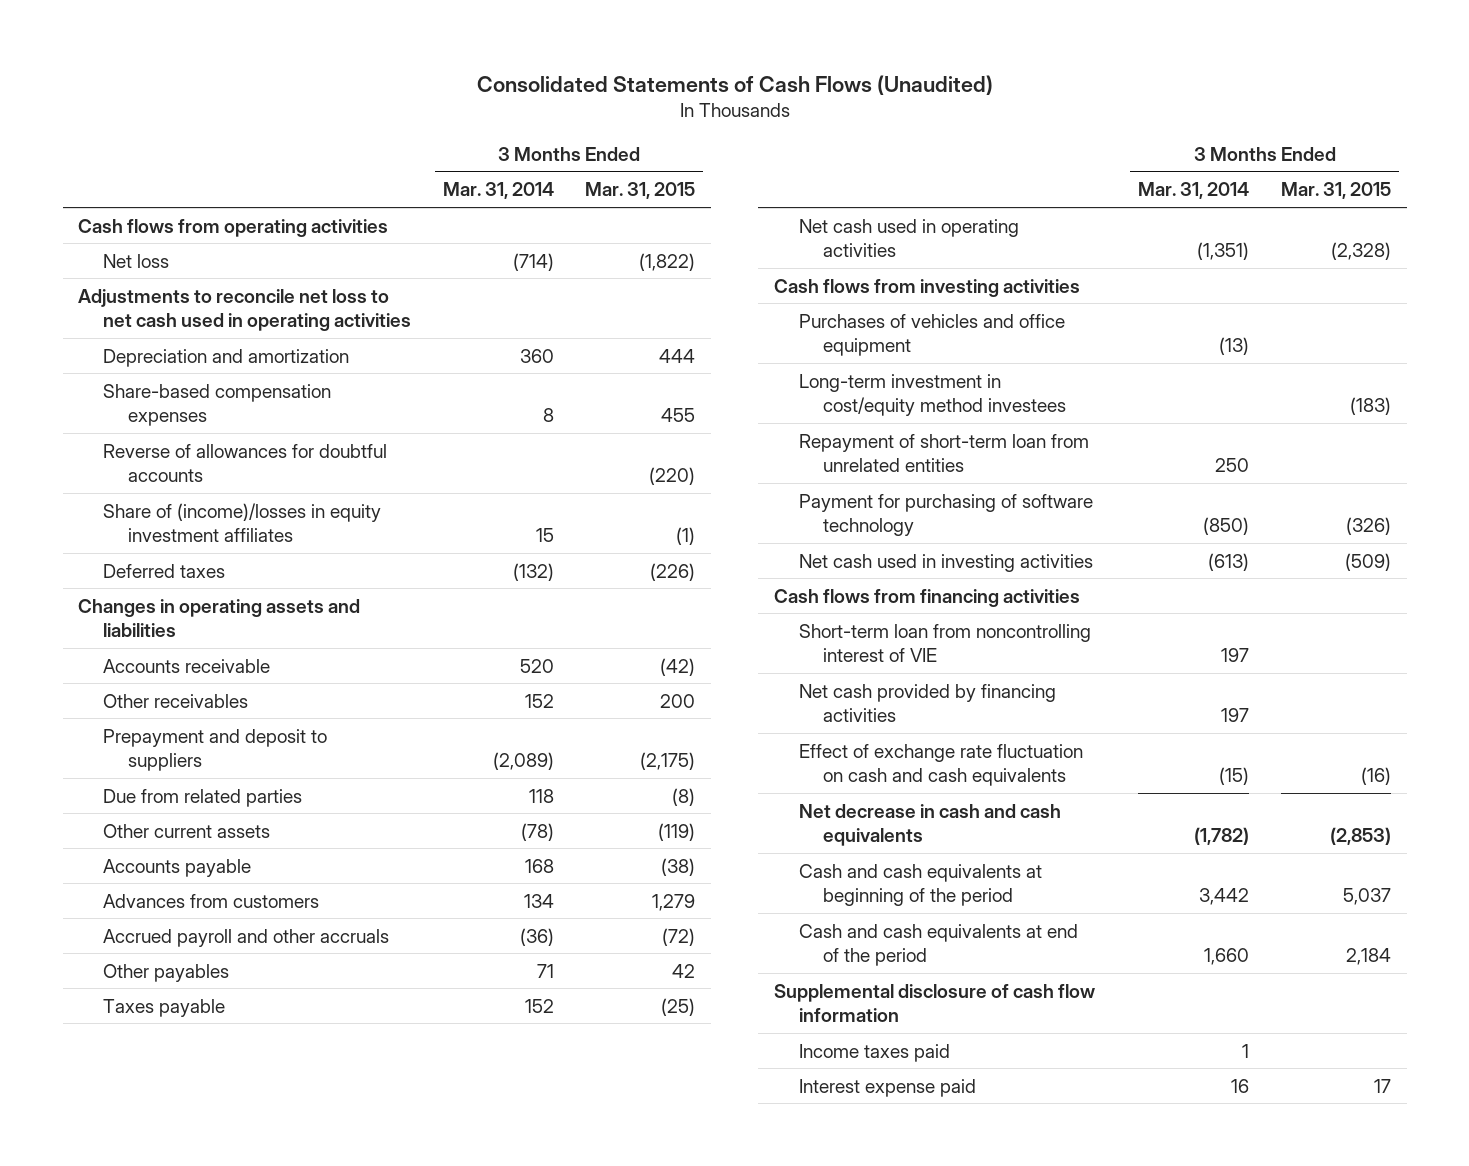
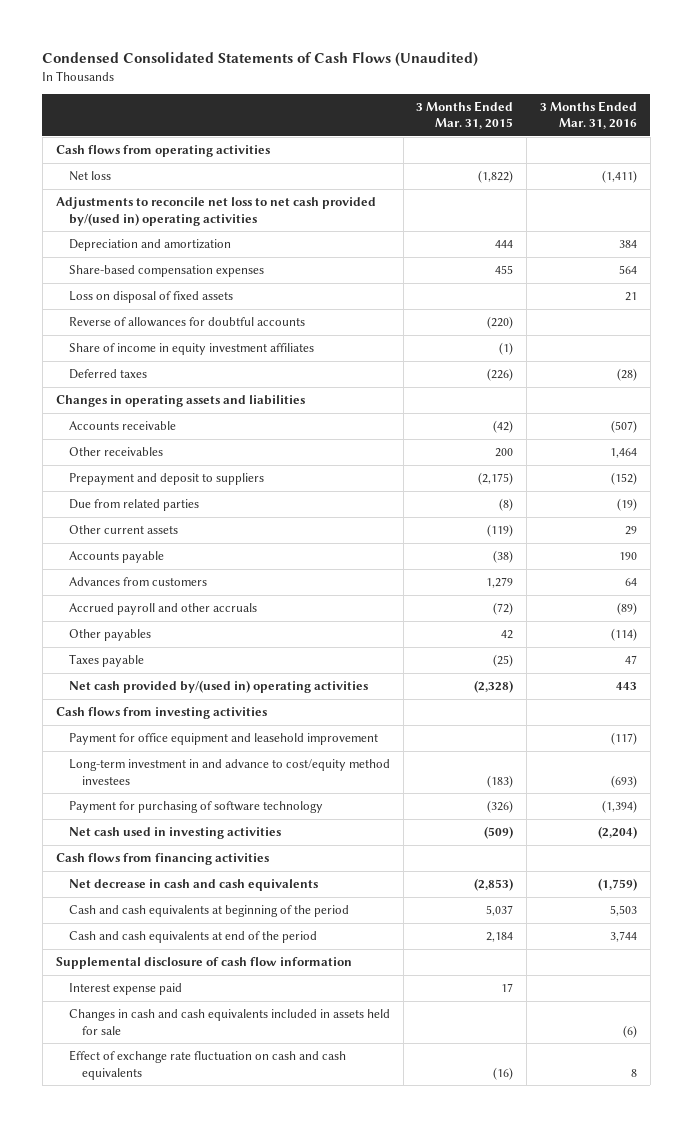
[476,74,993,95] Consolidated Statements of Cash Flows (Unaudited) -> [42,51,479,67] Condensed Consolidated Statements of Cash Flows (Unaudited)
[442,182,554,200] Mar. 31, 2014 -> none
none -> [539,100,637,130] 3 Months Ended Mar. 31, 2016
[78,288,412,331] Adjustments to reconcile net loss to net cash used in operating activities -> [55,197,376,226] Adjustments to reconcile net loss to net cash provided by/(used in) operating activities
none -> [68,291,233,304] Loss on disposal of fixed assets
[103,502,382,542] Share of (income)/losses in equity investment affiliates -> [68,343,314,356] Share of income in equity investment affiliates
[798,218,1019,257] Net cash used in operating activities -> [68,680,368,694] Net cash provided by/(used in) operating activities
[798,433,1089,472] Repayment of short-term loan from unrelated entities -> none
[798,313,1065,356] Purchases of vehicles and office equipment -> [68,733,378,746] Payment for office equipment and leasehold improvement
[798,373,1067,416] Long-term investment in cost/equity method investees -> [68,759,390,785] Long-term investment in and advance to cost/equity method investees
[798,623,1091,662] Short-term loan from noncontrolling interest of VIE -> none
[798,683,1056,722] Net cash provided by financing activities -> none
[798,1043,950,1062] Income taxes paid -> none
none -> [68,1009,390,1035] Changes in cash and cash equivalents included in assets held for sale
[798,743,1083,786] Effect of exchange rate fluctuation on cash and cash equivalents -> [68,1050,346,1080] Effect of exchange rate fluctuation on cash and cash equivalents

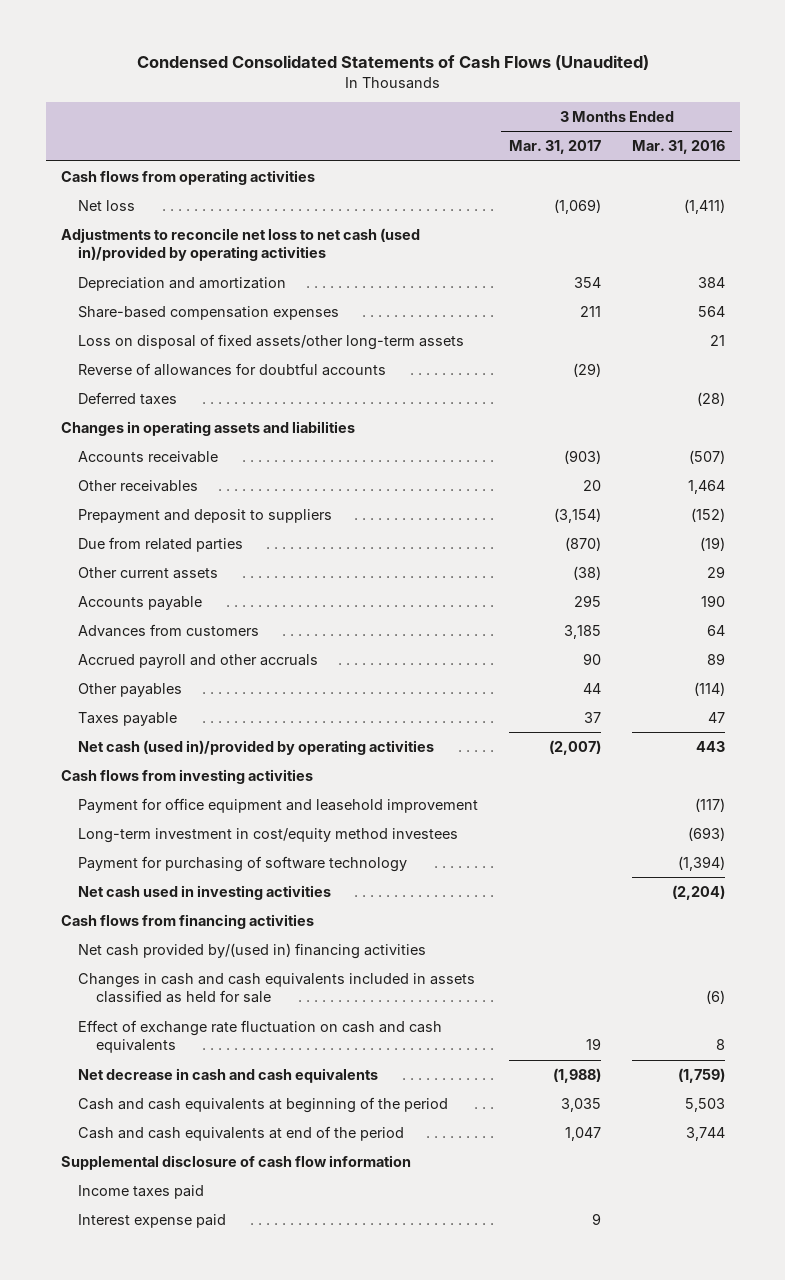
[416,100,514,130] 3 Months Ended Mar. 31, 2015 -> none
none -> [508,140,601,155] Mar. 31, 2017
[55,197,376,226] Adjustments to reconcile net loss to net cash provided by/(used in) operating activities -> [60,227,420,262] Adjustments to reconcile net loss to net cash (used in)/provided by operating activities
[68,291,233,304] Loss on disposal of fixed assets -> [78,333,465,350] Loss on disposal of fixed assets/other long-term assets
[68,343,314,356] Share of income in equity investment affiliates -> none
[616,602,637,616] (89) -> [706,652,725,665] 89
[68,680,368,694] Net cash provided by/(used in) operating activities -> [78,739,435,755] Net cash (used in)/provided by operating activities
[68,759,390,785] Long-term investment in and advance to cost/equity method investees -> [78,827,459,843] Long-term investment in cost/equity method investees
none -> [78,942,427,959] Net cash provided by/(used in) financing activities
none -> [78,972,476,1004] Changes in cash and cash equivalents included in assets classified as held for sale
[68,1050,346,1080] Effect of exchange rate fluctuation on cash and cash equivalents -> [78,1019,443,1054] Effect of exchange rate fluctuation on cash and cash equivalents
none -> [78,1184,205,1199] Income taxes paid
[68,1009,390,1035] Changes in cash and cash equivalents included in assets held for sale -> none

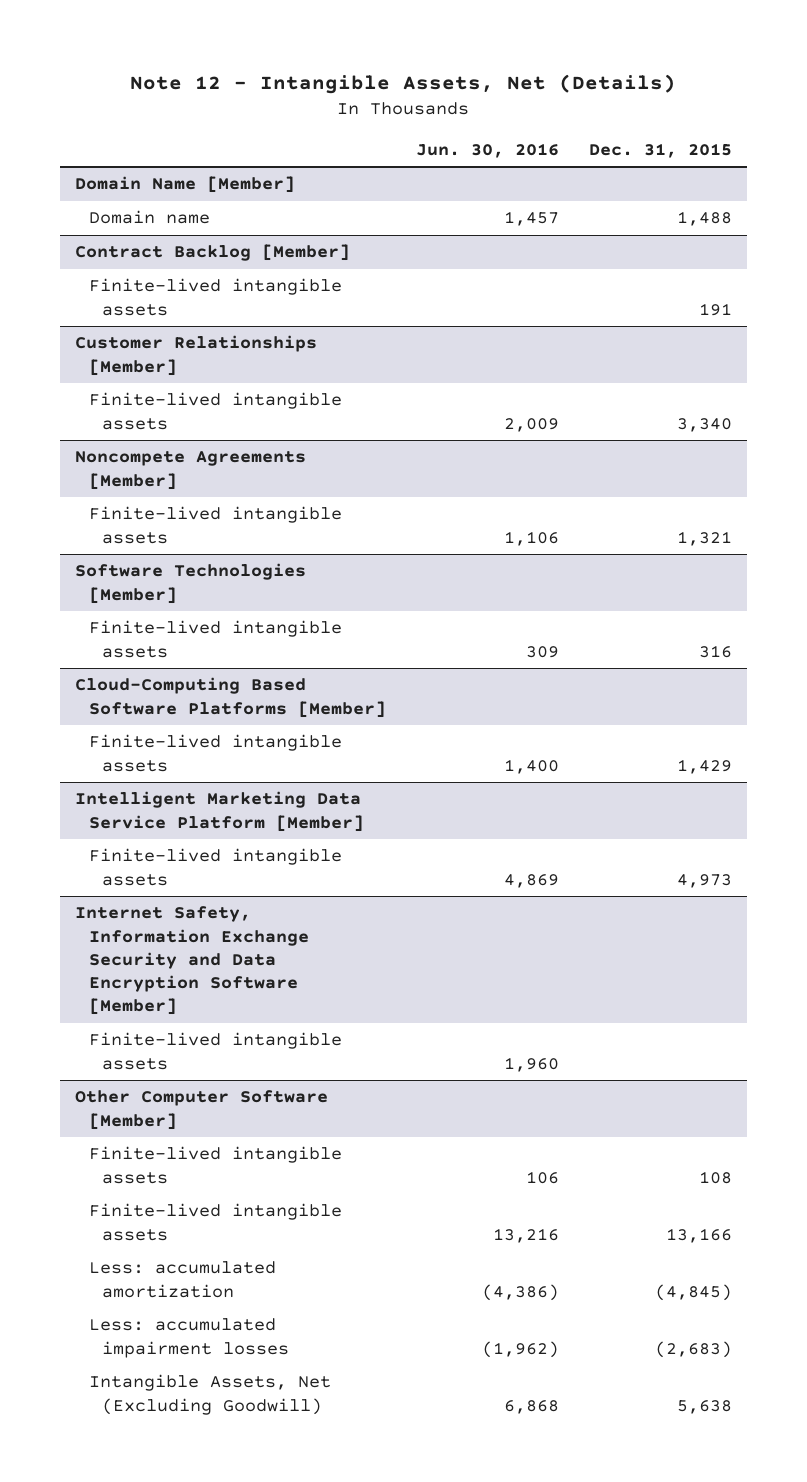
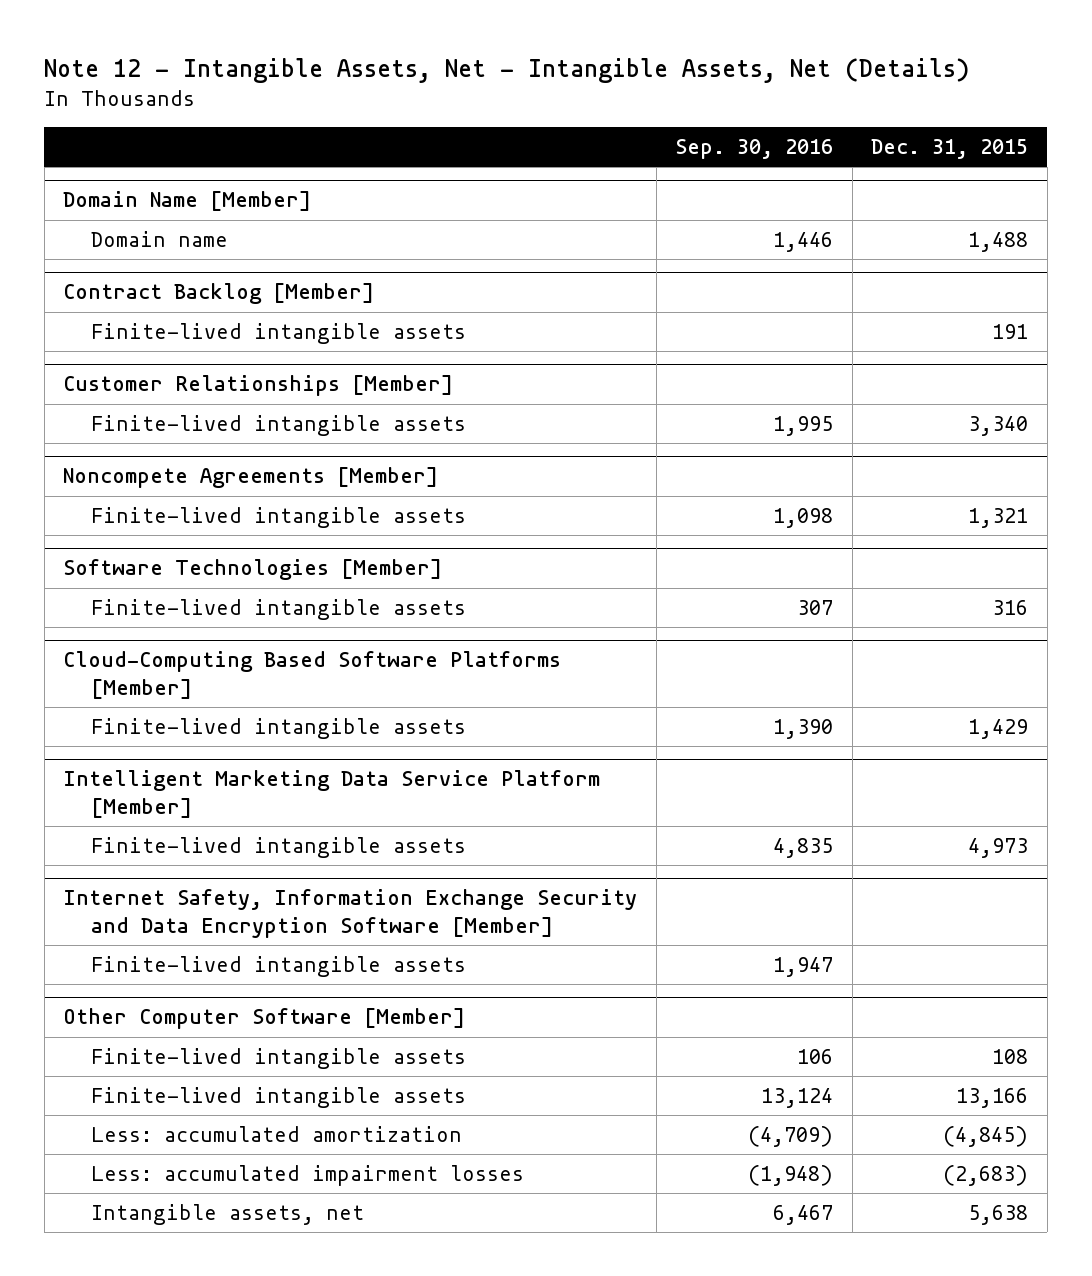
[130,73,677,94] Note 12 - Intangible Assets, Net (Details) -> [44,58,970,84] Note 12 - Intangible Assets, Net - Intangible Assets, Net (Details)
[415,142,559,158] Jun. 30, 2016 -> none
none -> [675,139,834,160] Sep. 30, 2016
[88,1374,331,1415] Intangible Assets, Net (Excluding Goodwill) -> [91,1203,365,1225] Intangible assets, net

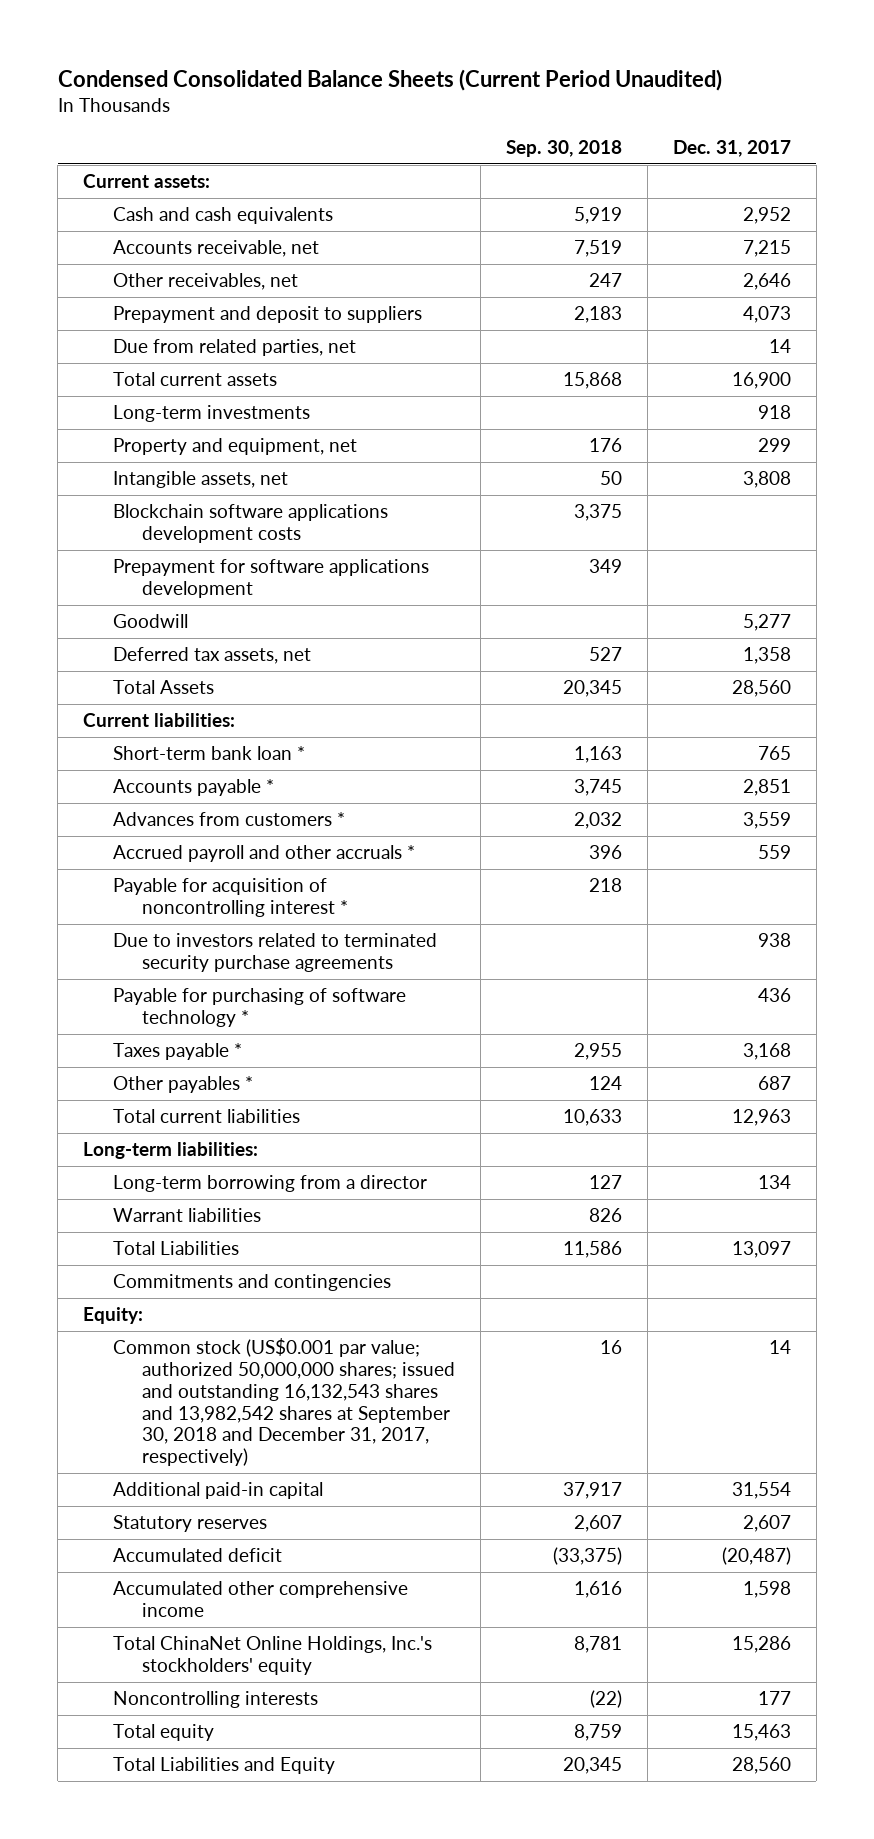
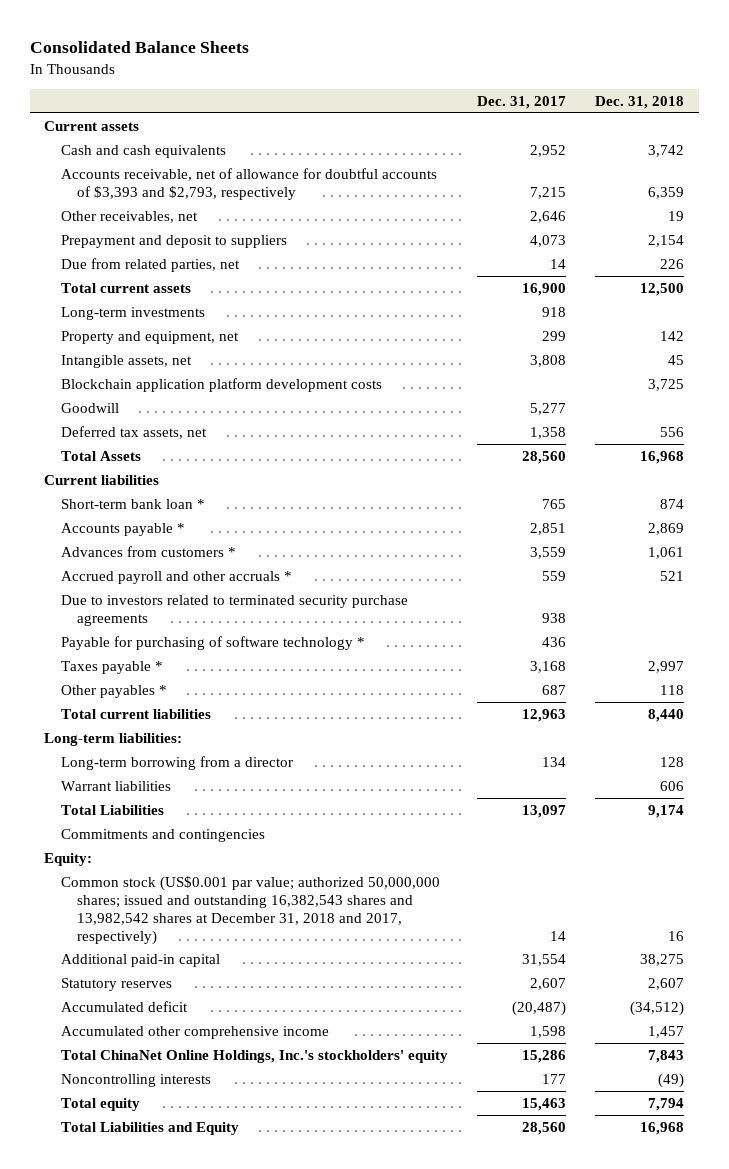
[57,68,722,91] Condensed Consolidated Balance Sheets (Current Period Unaudited) -> [29,41,249,54] Consolidated Balance Sheets
[505,139,622,157] Sep. 30, 2018 -> none
none -> [595,95,685,109] Dec. 31, 2018
[83,174,211,189] Current assets: -> [44,120,140,131] Current assets
[112,240,319,258] Accounts receivable, net -> [60,167,437,200] Accounts receivable, net of allowance for doubtful accounts of $3,393 and $2,793, respectively
[112,559,429,599] Prepayment for software applications development -> none
[112,504,388,544] Blockchain software applications development costs -> [60,377,382,392] Blockchain application platform development costs
[83,713,236,728] Current liabilities: -> [44,474,160,485] Current liabilities
[112,878,348,918] Payable for acquisition of noncontrolling interest * -> none
[112,1338,455,1467] Common stock (US$0.001 par value; authorized 50,000,000 shares; issued and outstanding 16,132,543 shares and 13,982,542 shares at September 30, 2018 and December 31, 2017, respectively) -> [60,875,440,945] Common stock (US$0.001 par value; authorized 50,000,000 shares; issued and outstanding 16,382,543 shares and 13,982,542 shares at December 31, 2018 and 2017, respectively)

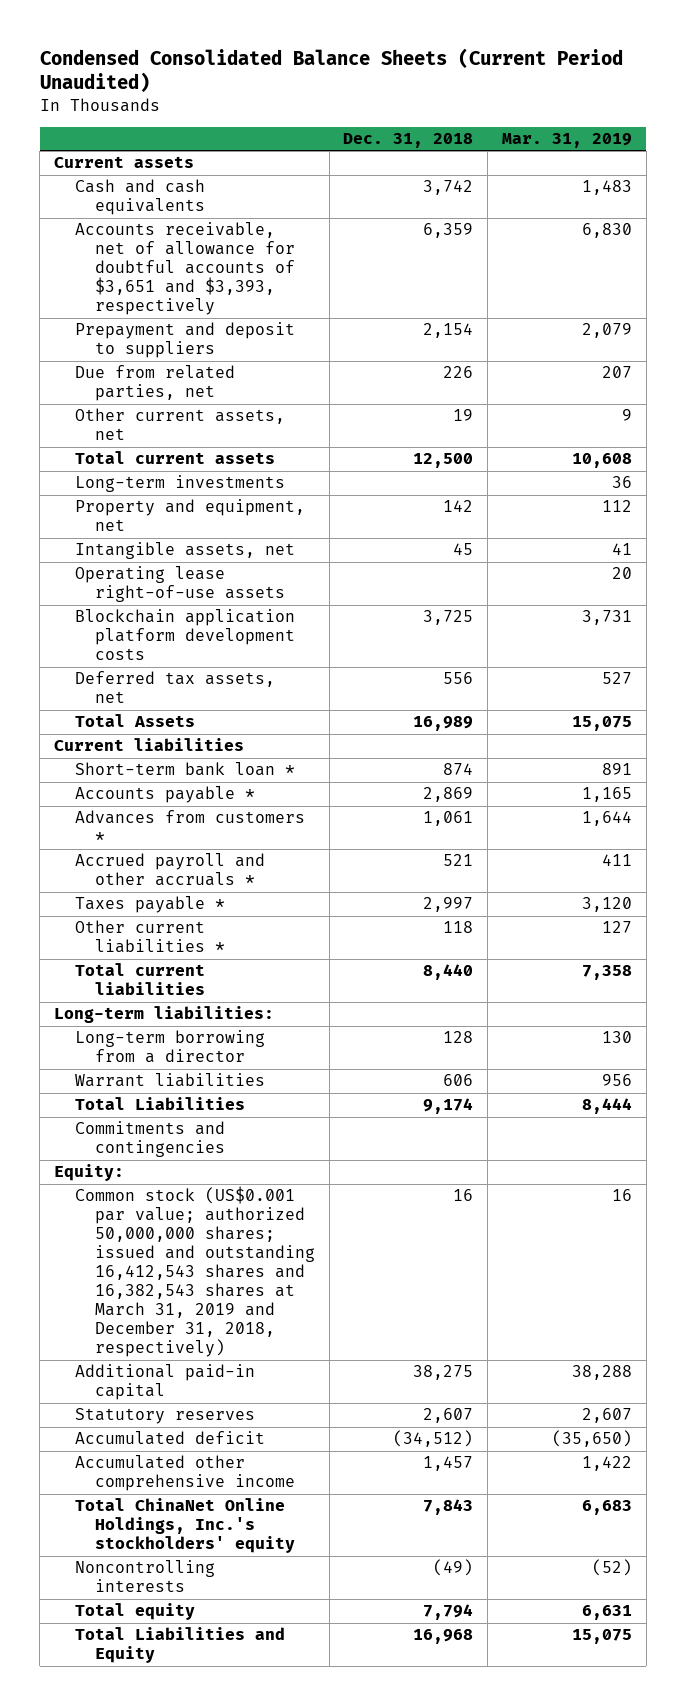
[29,41,249,54] Consolidated Balance Sheets -> [39,47,623,93] Condensed Consolidated Balance Sheets (Current Period Unaudited)
[477,95,567,109] Dec. 31, 2017 -> none
none -> [501,133,632,149] Mar. 31, 2019
[60,210,198,223] Other receivables, net -> none
[60,167,437,200] Accounts receivable, net of allowance for doubtful accounts of $3,393 and $2,793, respectively -> [74,222,295,316] Accounts receivable, net of allowance for doubtful accounts of $3,651 and $3,393, respectively
none -> [74,408,285,441] Other current assets, net
none -> [74,566,285,603] Operating lease right-of-use assets
[60,402,119,413] Goodwill -> none
[640,450,685,464] 16,968 -> [413,716,474,732] 16,989
[60,594,408,626] Due to investors related to terminated security purchase agreements -> none
[60,635,365,650] Payable for purchasing of software technology * -> none
[60,684,167,698] Other payables * -> [74,920,225,954] Other current liabilities *
[60,875,440,945] Common stock (US$0.001 par value; authorized 50,000,000 shares; issued and outstanding 16,382,543 shares and 13,982,542 shares at December 31, 2018 and 2017, respectively) -> [74,1186,315,1358] Common stock (US$0.001 par value; authorized 50,000,000 shares; issued and outstanding 16,412,543 shares and 16,382,543 shares at March 31, 2019 and December 31, 2018, respectively)

